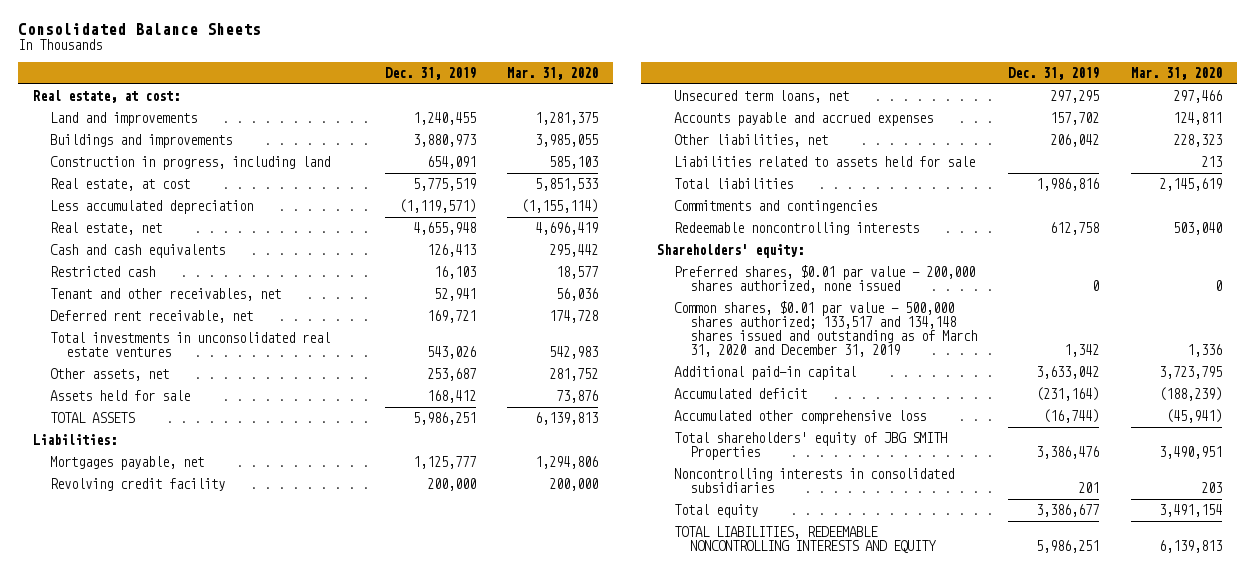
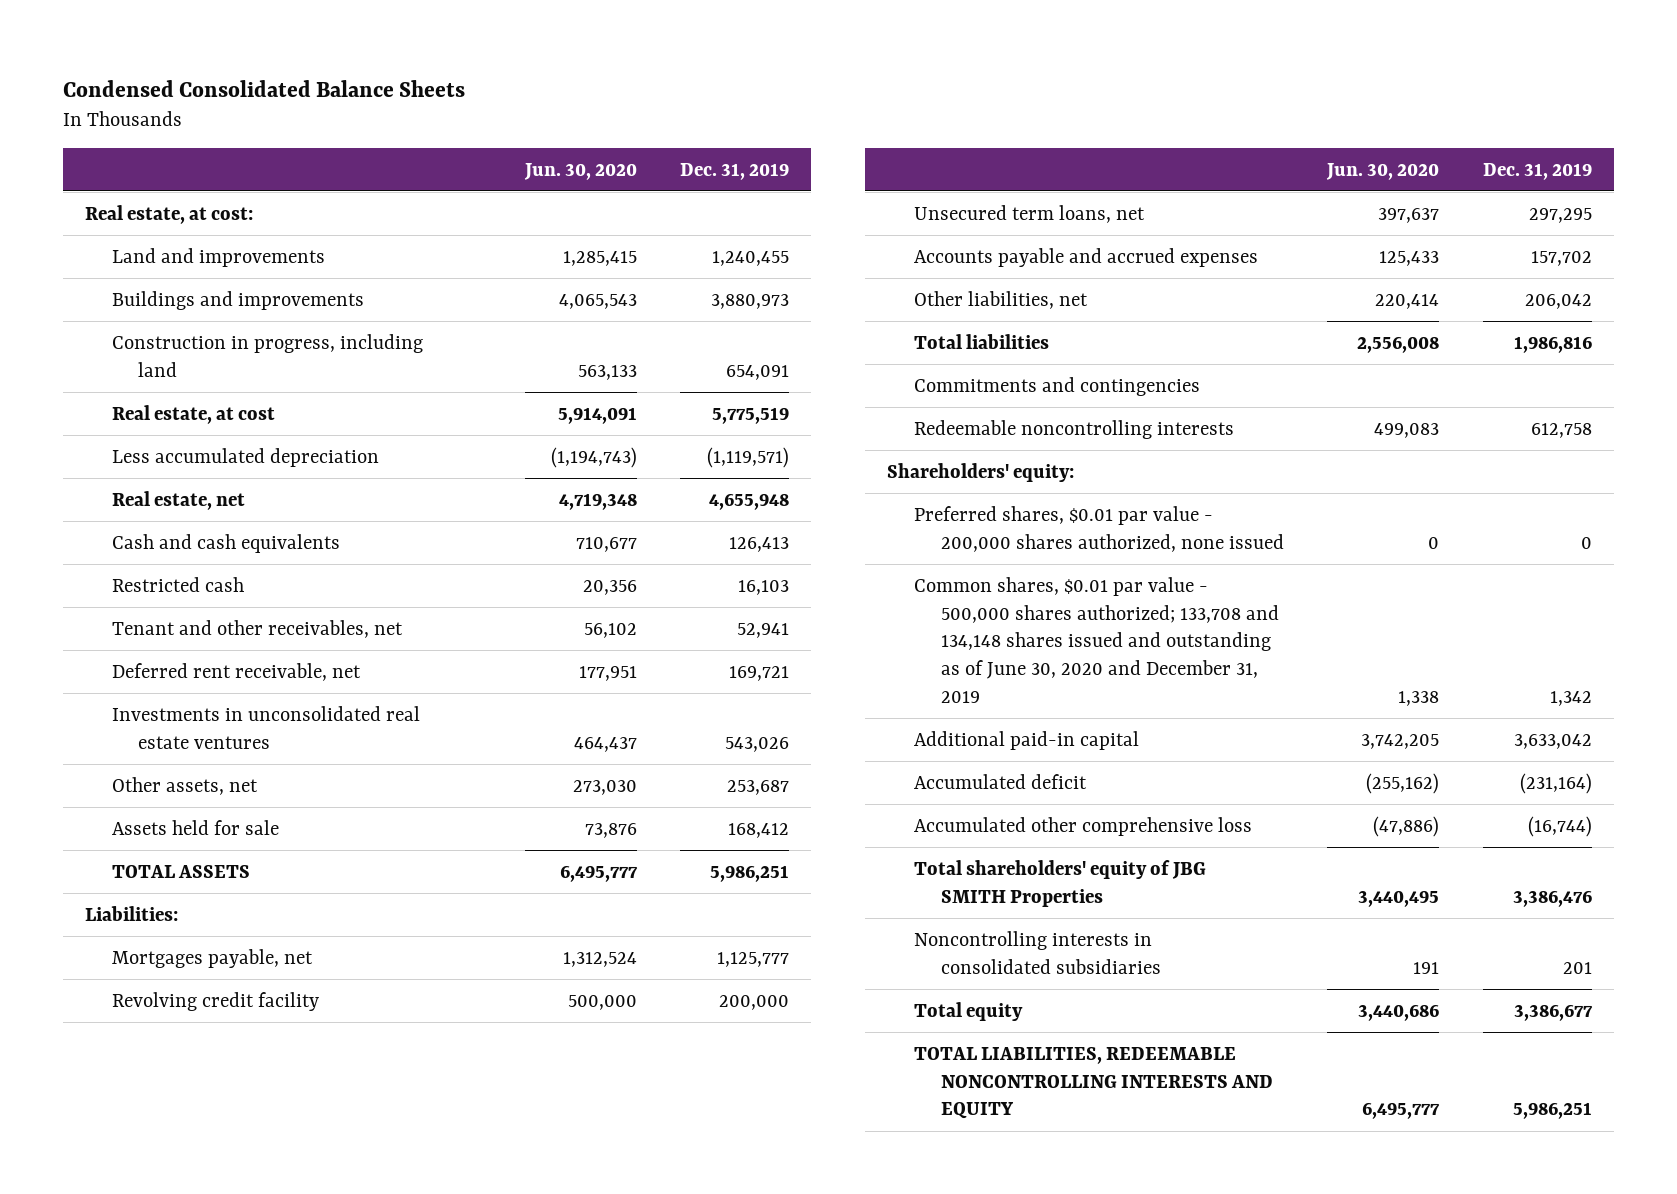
[17,23,261,36] Consolidated Balance Sheets -> [63,79,466,97] Condensed Consolidated Balance Sheets
[506,66,598,80] Mar. 31, 2020 -> none
none -> [523,162,637,180] Jun. 30, 2020
[49,332,330,358] Total investments in unconsolidated real estate ventures -> [111,705,420,749] Investments in unconsolidated real estate ventures
[673,156,975,168] Liabilities related to assets held for sale -> none
[673,301,978,358] Common shares, $0.01 par value - 500,000 shares authorized; 133,517 and 134,148 shares issued and outstanding as of March 31, 2020 and December 31, 2019 -> [914,576,1279,704] Common shares, $0.01 par value - 500,000 shares authorized; 133,708 and 134,148 shares issued and outstanding as of June 30, 2020 and December 31, 2019

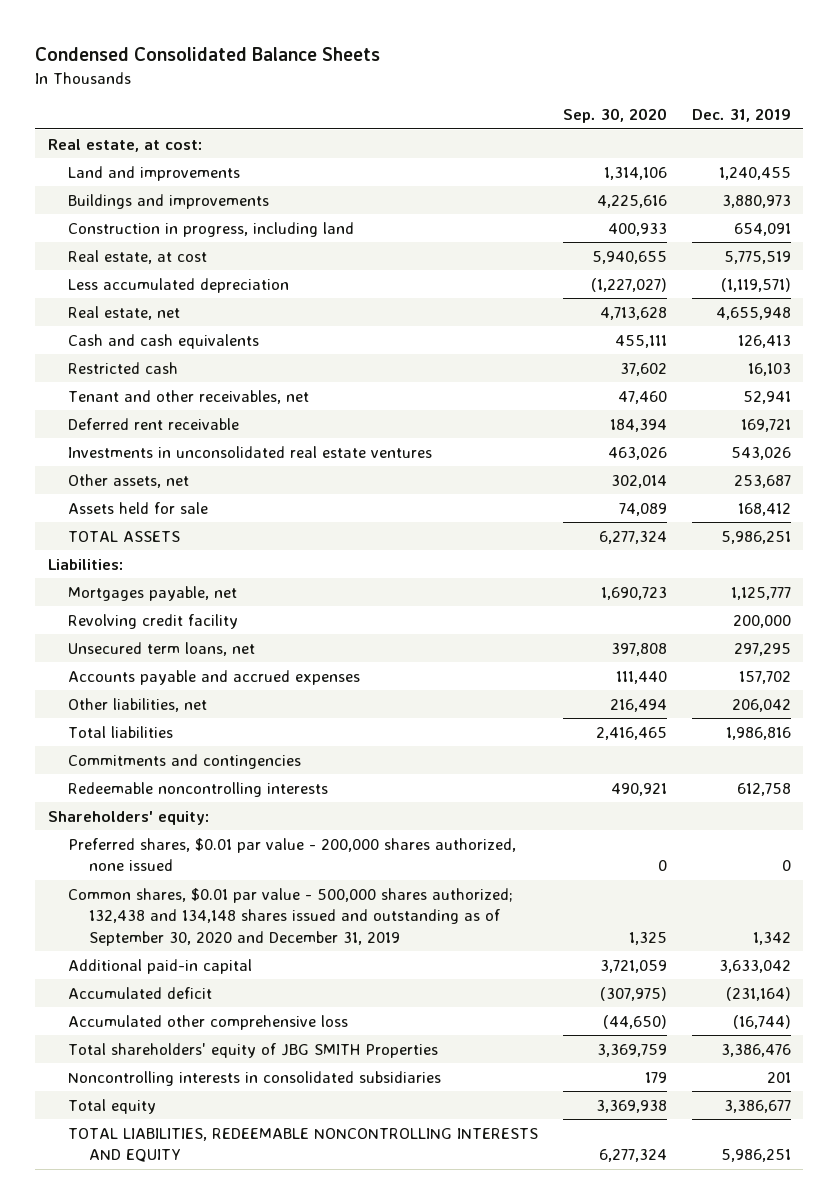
[523,162,637,180] Jun. 30, 2020 -> none
none -> [563,108,668,124] Sep. 30, 2020
[111,662,361,681] Deferred rent receivable, net -> [68,417,240,430] Deferred rent receivable
[914,576,1279,704] Common shares, $0.01 par value - 500,000 shares authorized; 133,708 and 134,148 shares issued and outstanding as of June 30, 2020 and December 31, 2019 -> [68,887,514,946] Common shares, $0.01 par value - 500,000 shares authorized; 132,438 and 134,148 shares issued and outstanding as of September 30, 2020 and December 31, 2019

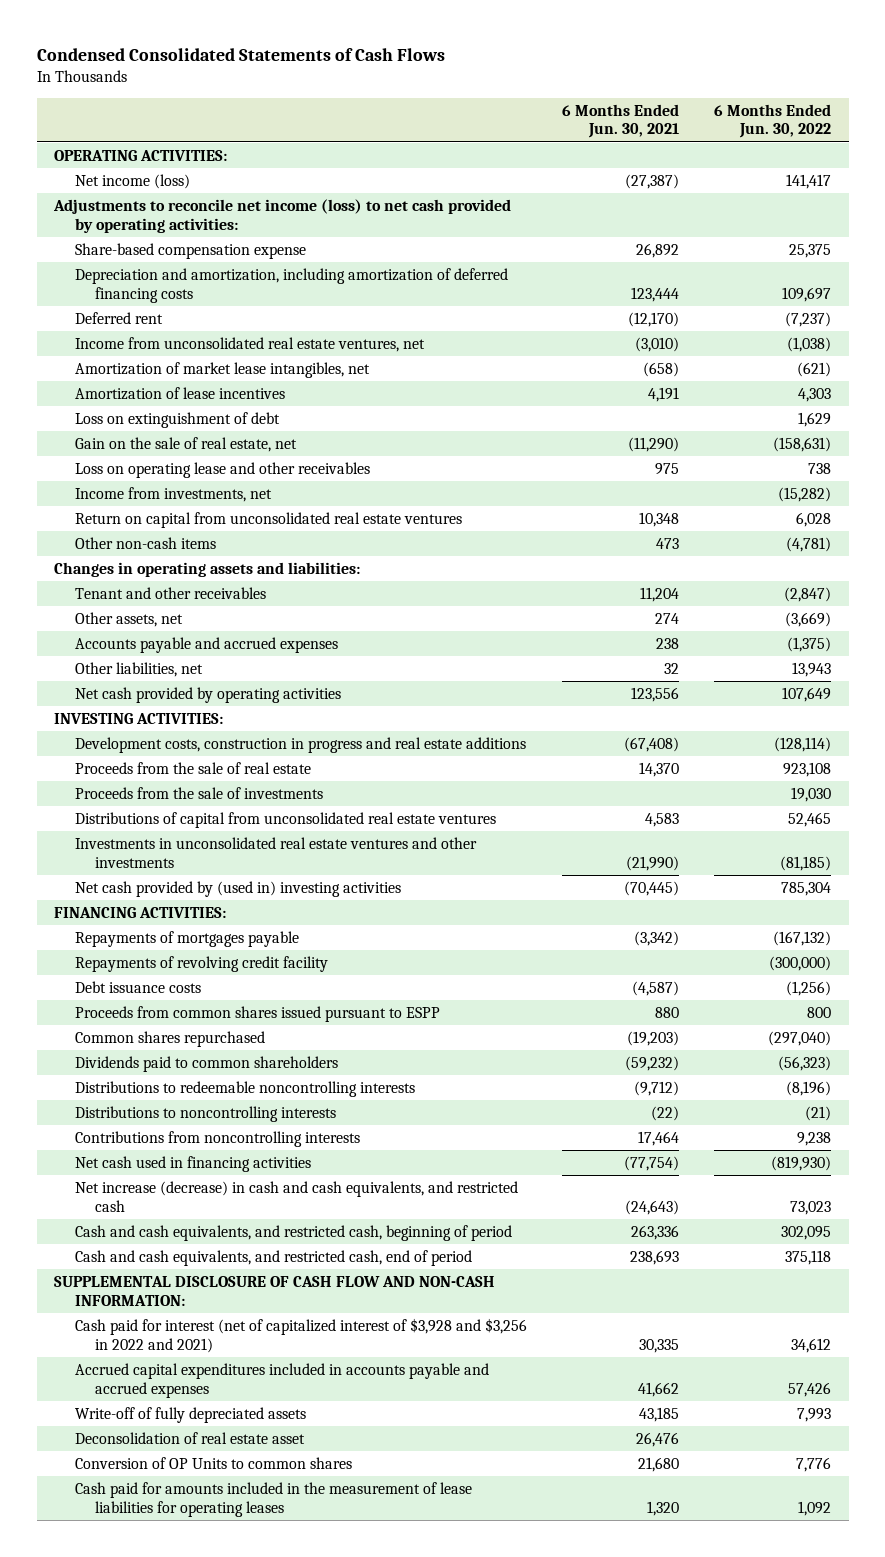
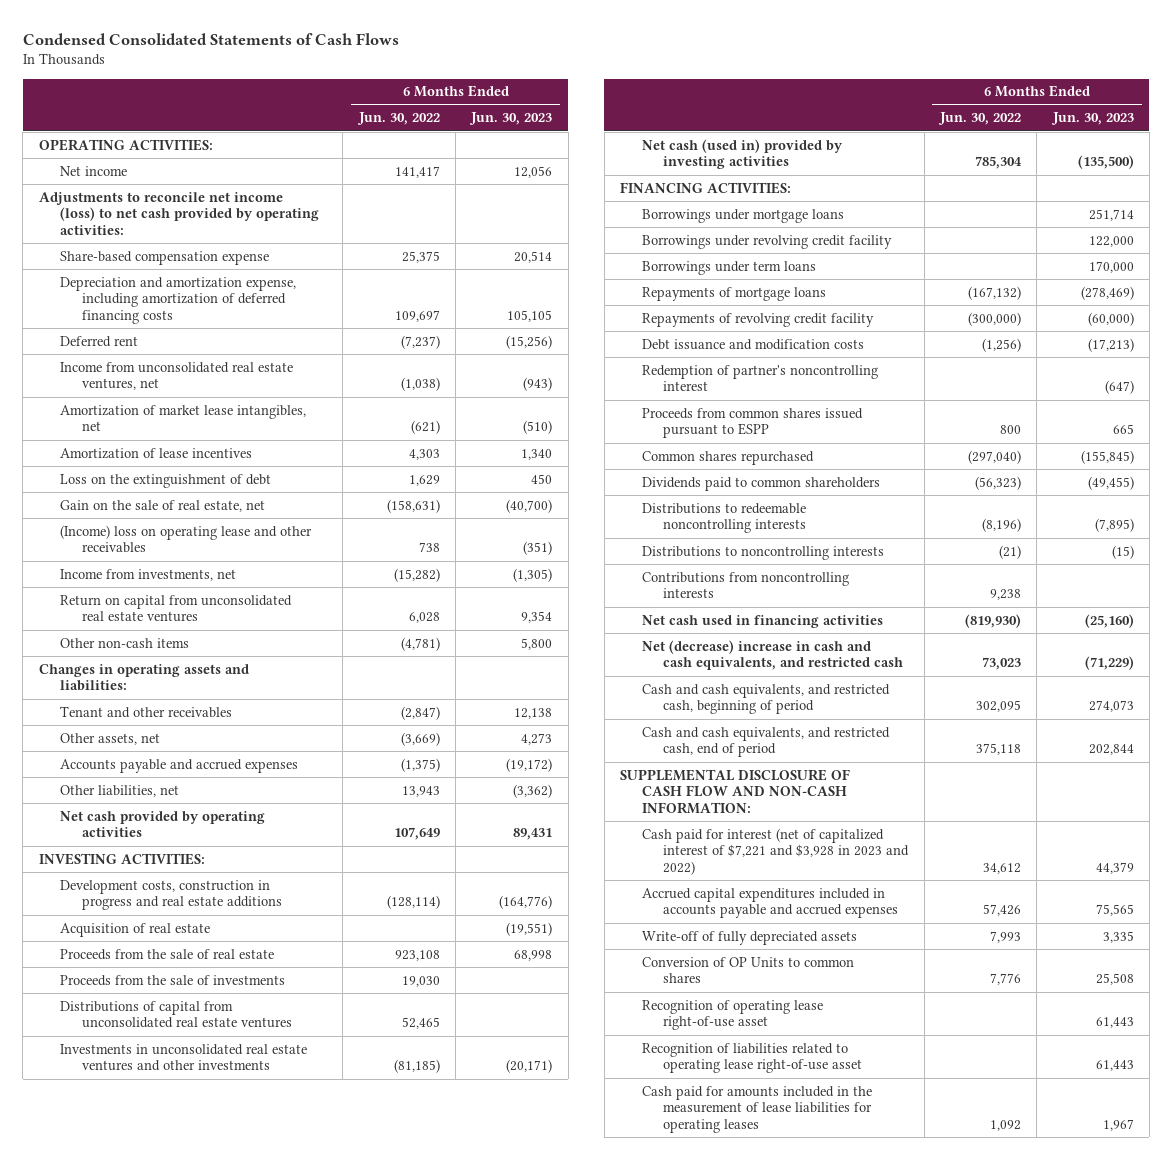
[561,103,679,139] 6 Months Ended Jun. 30, 2021 -> none
none -> [469,112,553,126] Jun. 30, 2023
[74,174,190,190] Net income (loss) -> [60,165,128,176] Net income
[74,268,508,303] Depreciation and amortization, including amortization of deferred financing costs -> [60,276,297,324] Depreciation and amortization expense, including amortization of deferred financing costs
[74,412,280,429] Loss on extinguishment of debt -> [60,473,272,488] Loss on the extinguishment of debt
[74,462,370,479] Loss on operating lease and other receivables -> [60,524,313,554] (Income) loss on operating lease and other receivables
none -> [60,922,211,937] Acquisition of real estate
[74,881,401,898] Net cash provided by (used in) investing activities -> [641,138,843,170] Net cash (used in) provided by investing activities
none -> [641,208,844,223] Borrowings under mortgage loans
none -> [641,234,892,249] Borrowings under revolving credit facility
none -> [641,260,816,275] Borrowings under term loans
[74,931,299,948] Repayments of mortgages payable -> [641,286,826,301] Repayments of mortgage loans
[74,981,201,994] Debt issuance costs -> [641,338,864,350] Debt issuance and modification costs
none -> [641,364,878,392] Redemption of partner's noncontrolling interest
[74,1181,518,1212] Net increase (decrease) in cash and cash equivalents, and restricted cash -> [641,639,904,671] Net (decrease) increase in cash and cash equivalents, and restricted cash
[74,1318,527,1353] Cash paid for interest (net of capitalized interest of $3,928 and $3,256 in 2022 and 2021) -> [641,827,910,875] Cash paid for interest (net of capitalized interest of $7,221 and $3,928 in 2023 and 2022)
[74,1432,305,1445] Deconsolidation of real estate asset -> none
none -> [641,999,823,1031] Recognition of operating lease right-of-use asset
none -> [641,1042,863,1074] Recognition of liabilities related to operating lease right-of-use asset

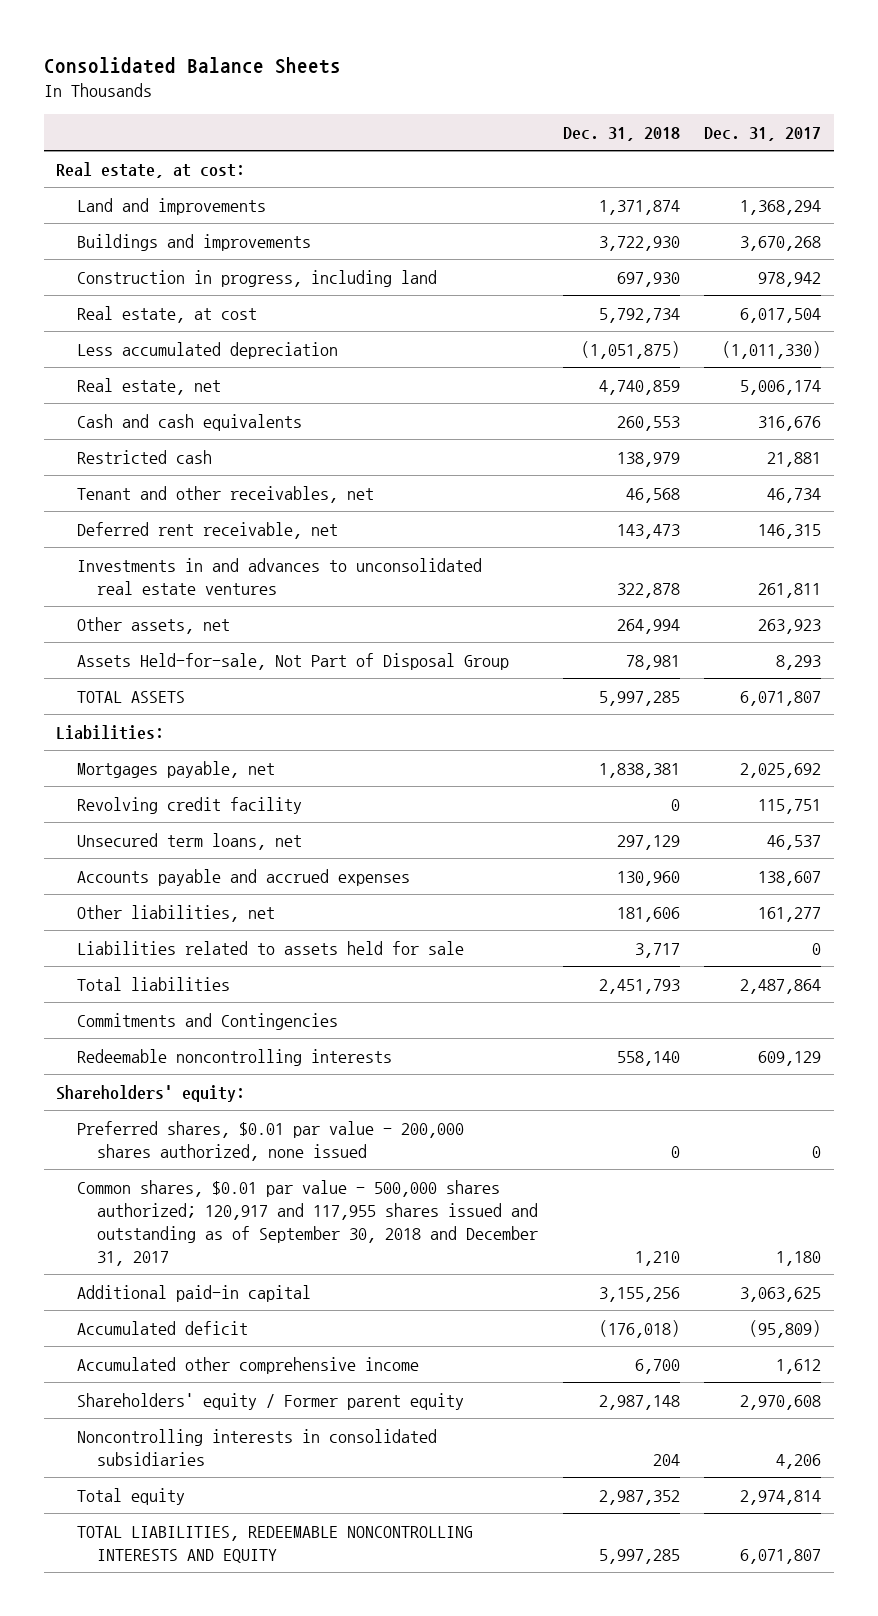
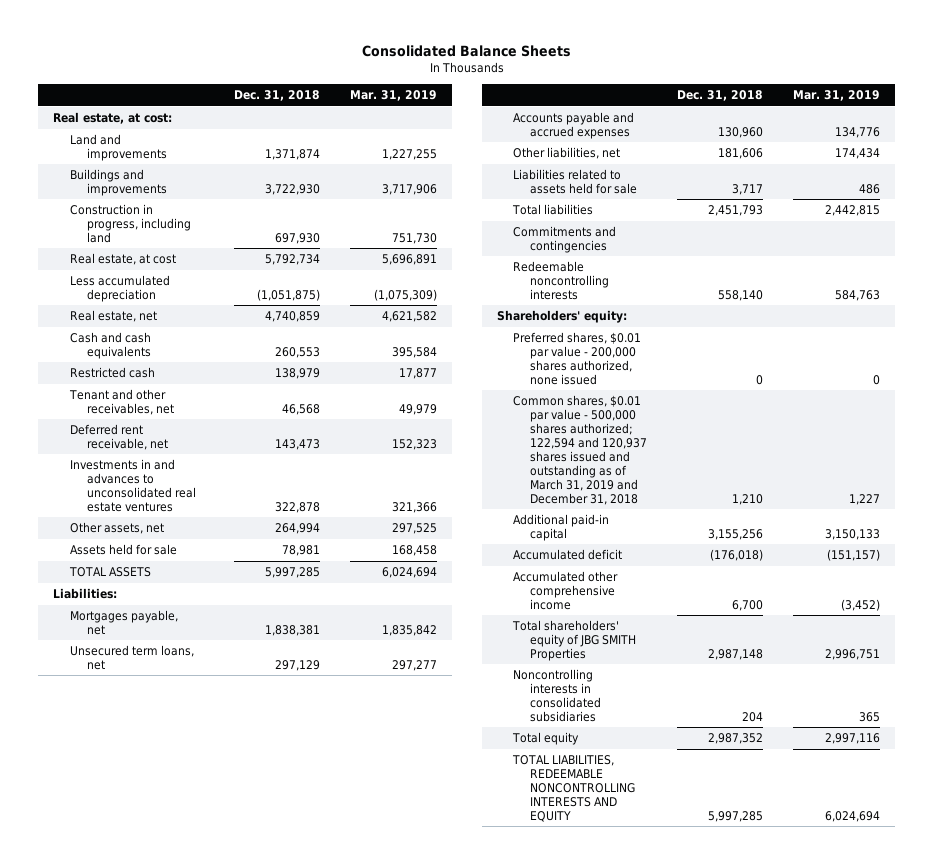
[704,127,822,142] Dec. 31, 2017 -> none
none -> [349,90,437,102] Mar. 31, 2019
[76,652,509,670] Assets Held-for-sale, Not Part of Disposal Group -> [69,544,177,556] Assets held for sale
[76,796,302,814] Revolving credit facility -> none
[76,1012,338,1030] Commitments and Contingencies -> [513,226,617,254] Commitments and contingencies
[76,1179,539,1266] Common shares, $0.01 par value - 500,000 shares authorized; 120,917 and 117,955 shares issued and outstanding as of September 30, 2018 and December 31, 2017 -> [513,395,648,505] Common shares, $0.01 par value - 500,000 shares authorized; 122,594 and 120,937 shares issued and outstanding as of March 31, 2019 and December 31, 2018
[76,1392,464,1410] Shareholders' equity / Former parent equity -> [512,620,637,661] Total shareholders' equity of JBG SMITH Properties

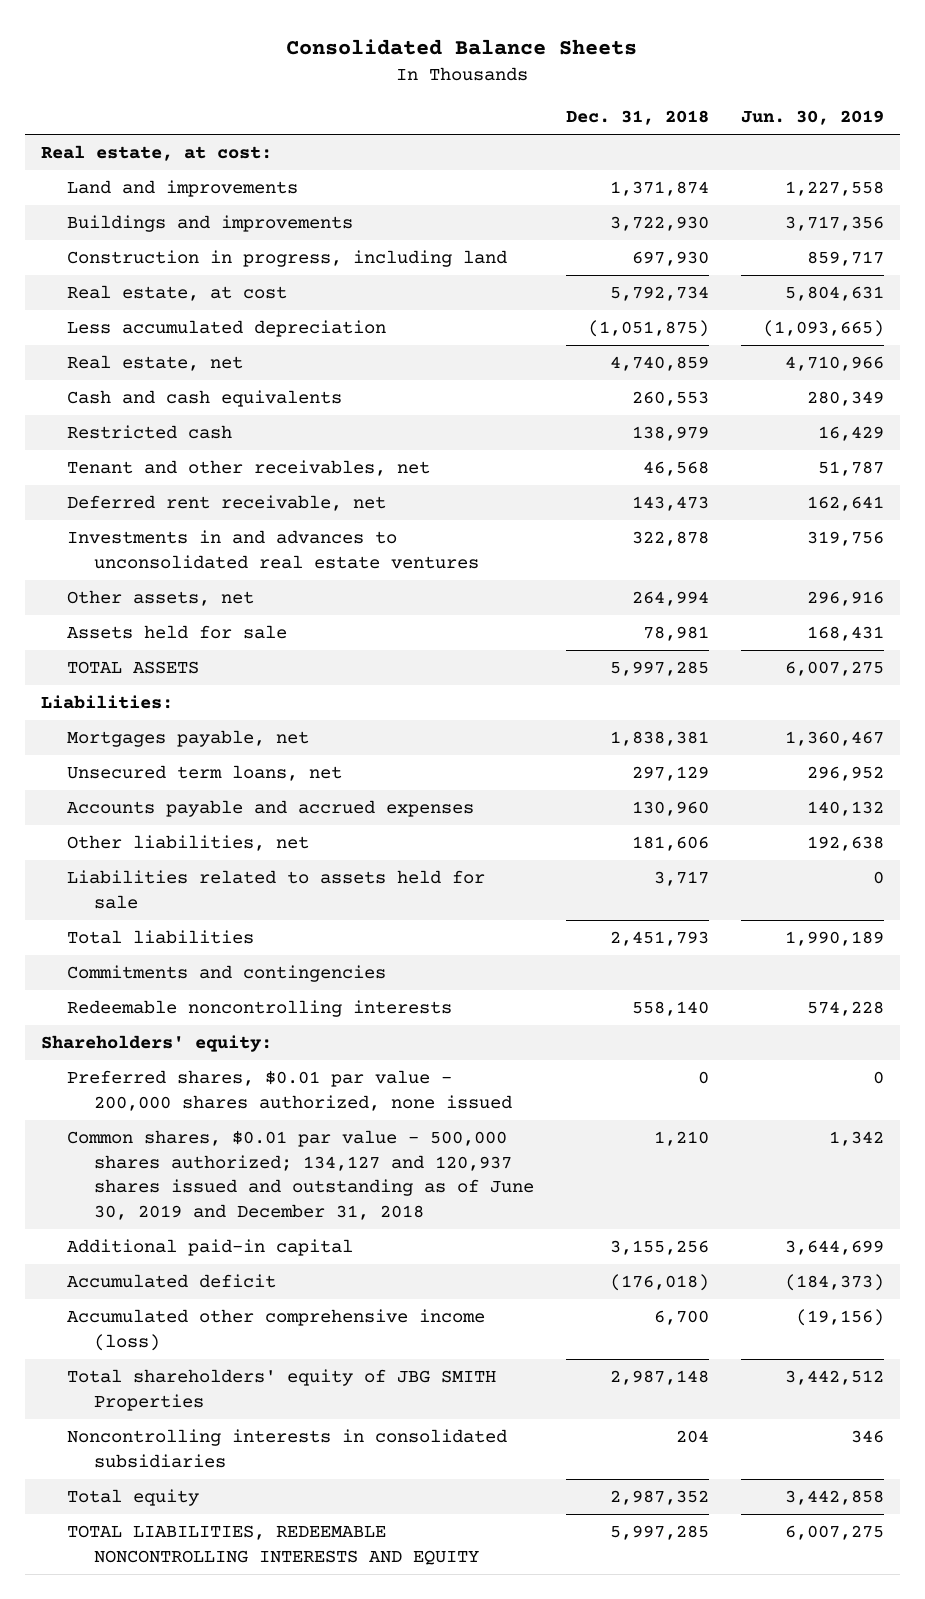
[349,90,437,102] Mar. 31, 2019 -> none
none -> [741,110,885,126] Jun. 30, 2019
[513,395,648,505] Common shares, $0.01 par value - 500,000 shares authorized; 122,594 and 120,937 shares issued and outstanding as of March 31, 2019 and December 31, 2018 -> [67,1130,535,1220] Common shares, $0.01 par value - 500,000 shares authorized; 134,127 and 120,937 shares issued and outstanding as of June 30, 2019 and December 31, 2018
[513,571,619,610] Accumulated other comprehensive income -> [67,1309,486,1351] Accumulated other comprehensive income (loss)

